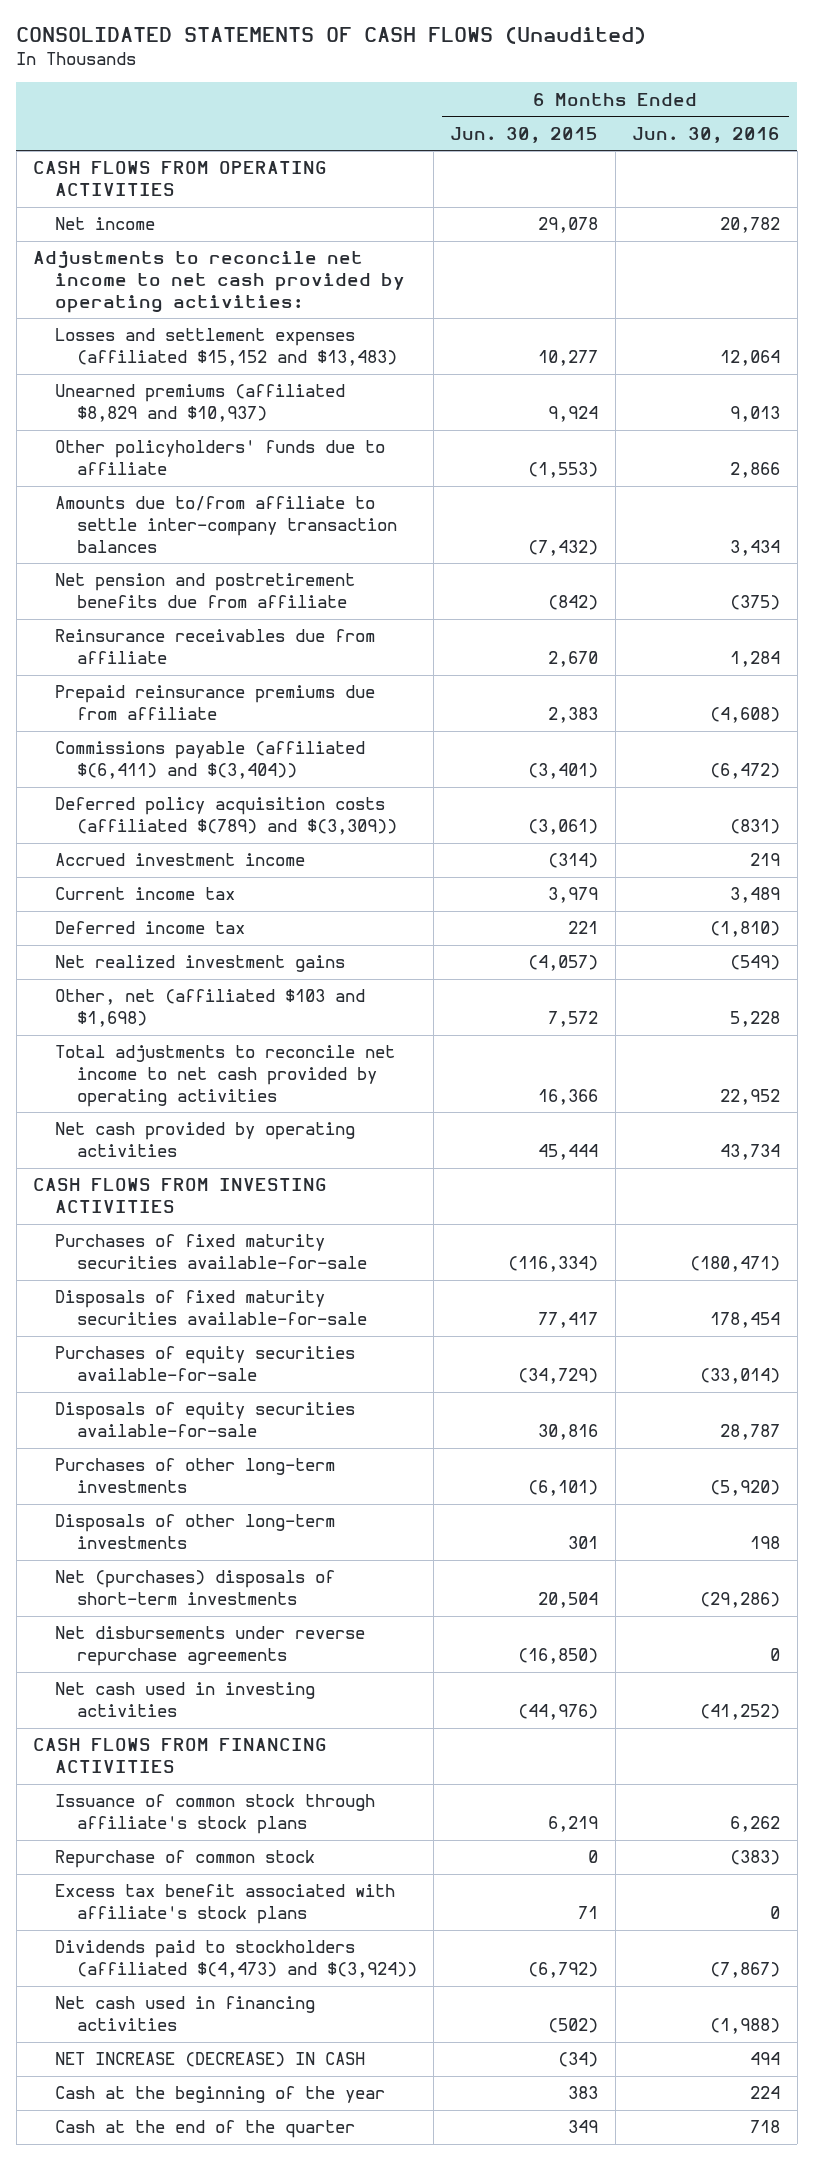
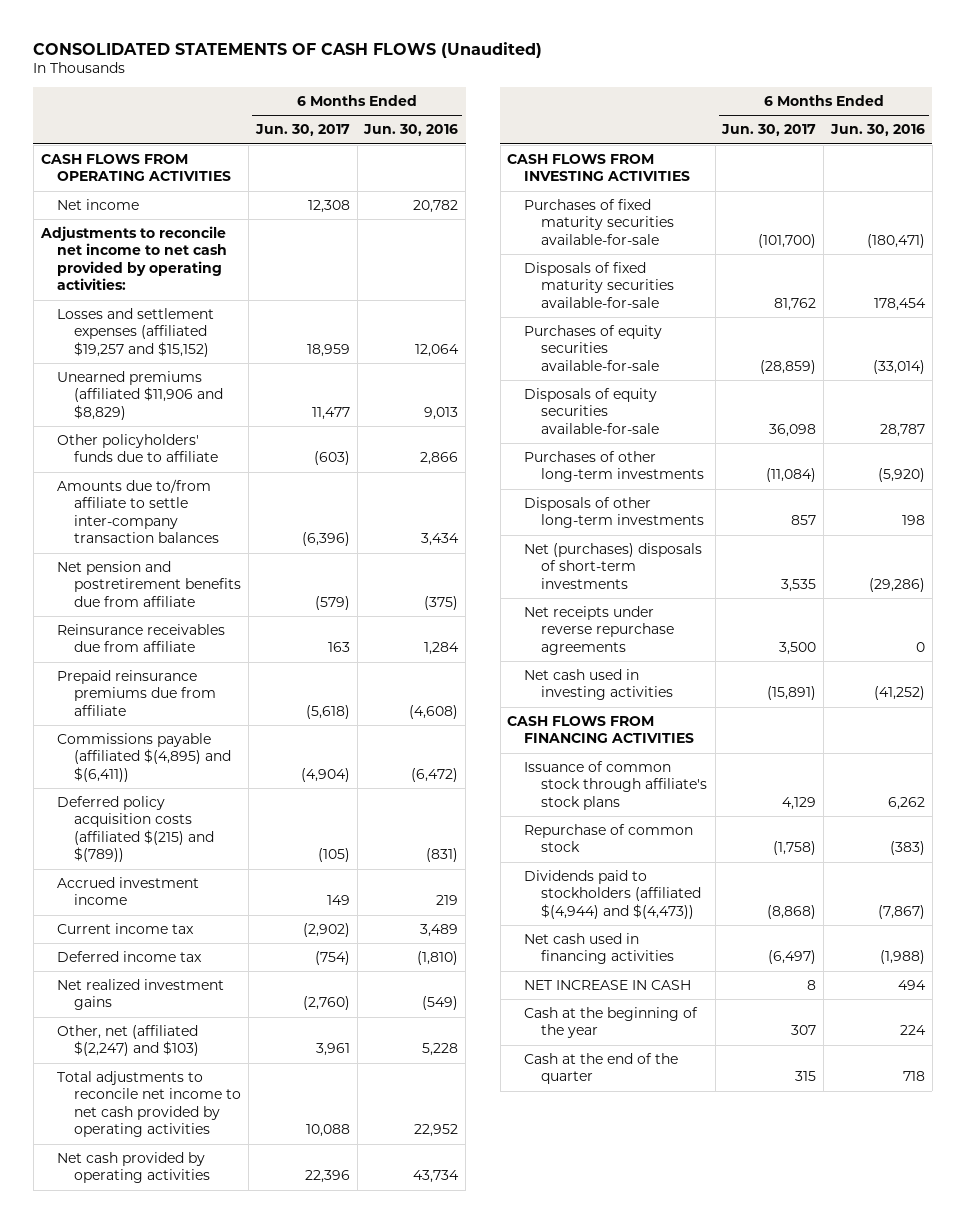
[450,126,599,143] Jun. 30, 2015 -> none
none -> [254,124,350,137] Jun. 30, 2017
[54,328,397,367] Losses and settlement expenses (affiliated $15,152 and $13,483) -> [57,307,215,357] Losses and settlement expenses (affiliated $19,257 and $15,152)
[54,384,345,423] Unearned premiums (affiliated $8,829 and $10,937) -> [57,370,223,420] Unearned premiums (affiliated $11,906 and $8,829)
[54,741,365,780] Commissions payable (affiliated $(6,411) and $(3,404)) -> [57,732,231,782] Commissions payable (affiliated $(4,895) and $(6,411))
[54,797,397,836] Deferred policy acquisition costs (affiliated $(789) and $(3,309)) -> [57,795,214,863] Deferred policy acquisition costs (affiliated $(215) and $(789))
[54,989,365,1028] Other, net (affiliated $103 and $1,698) -> [57,1024,199,1057] Other, net (affiliated $(2,247) and $103)
[54,1626,365,1667] Net disbursements under reverse repurchase agreements -> [524,605,674,655] Net receipts under reverse repurchase agreements
[54,1884,395,1925] Excess tax benefit associated with affiliate's stock plans -> none
[54,1940,417,1979] Dividends paid to stockholders (affiliated $(4,473) and $(3,924)) -> [524,869,701,919] Dividends paid to stockholders (affiliated $(4,944) and $(4,473))
[54,2052,365,2068] NET INCREASE (DECREASE) IN CASH -> [524,979,692,990] NET INCREASE IN CASH

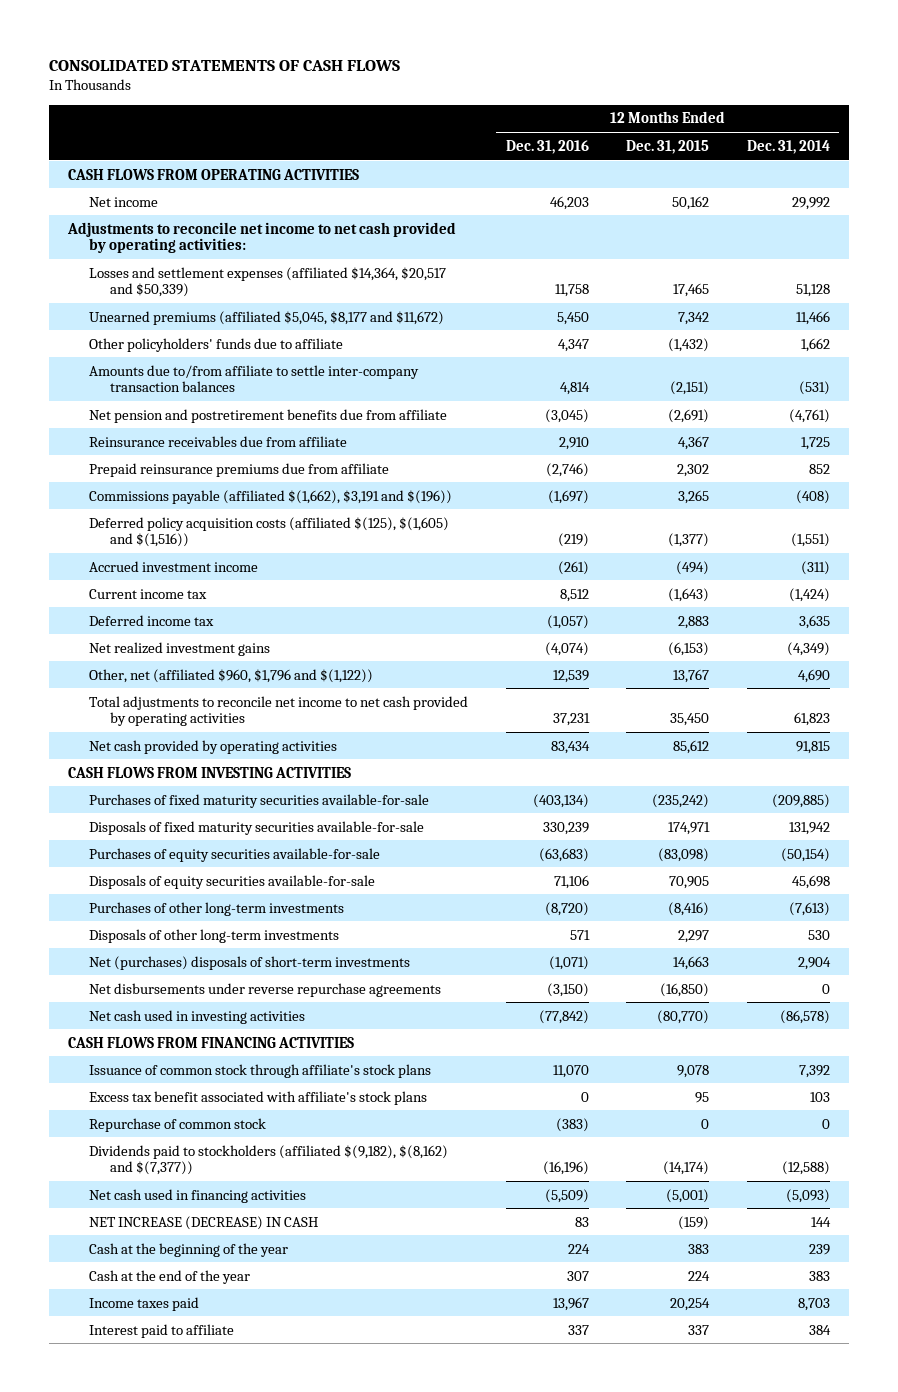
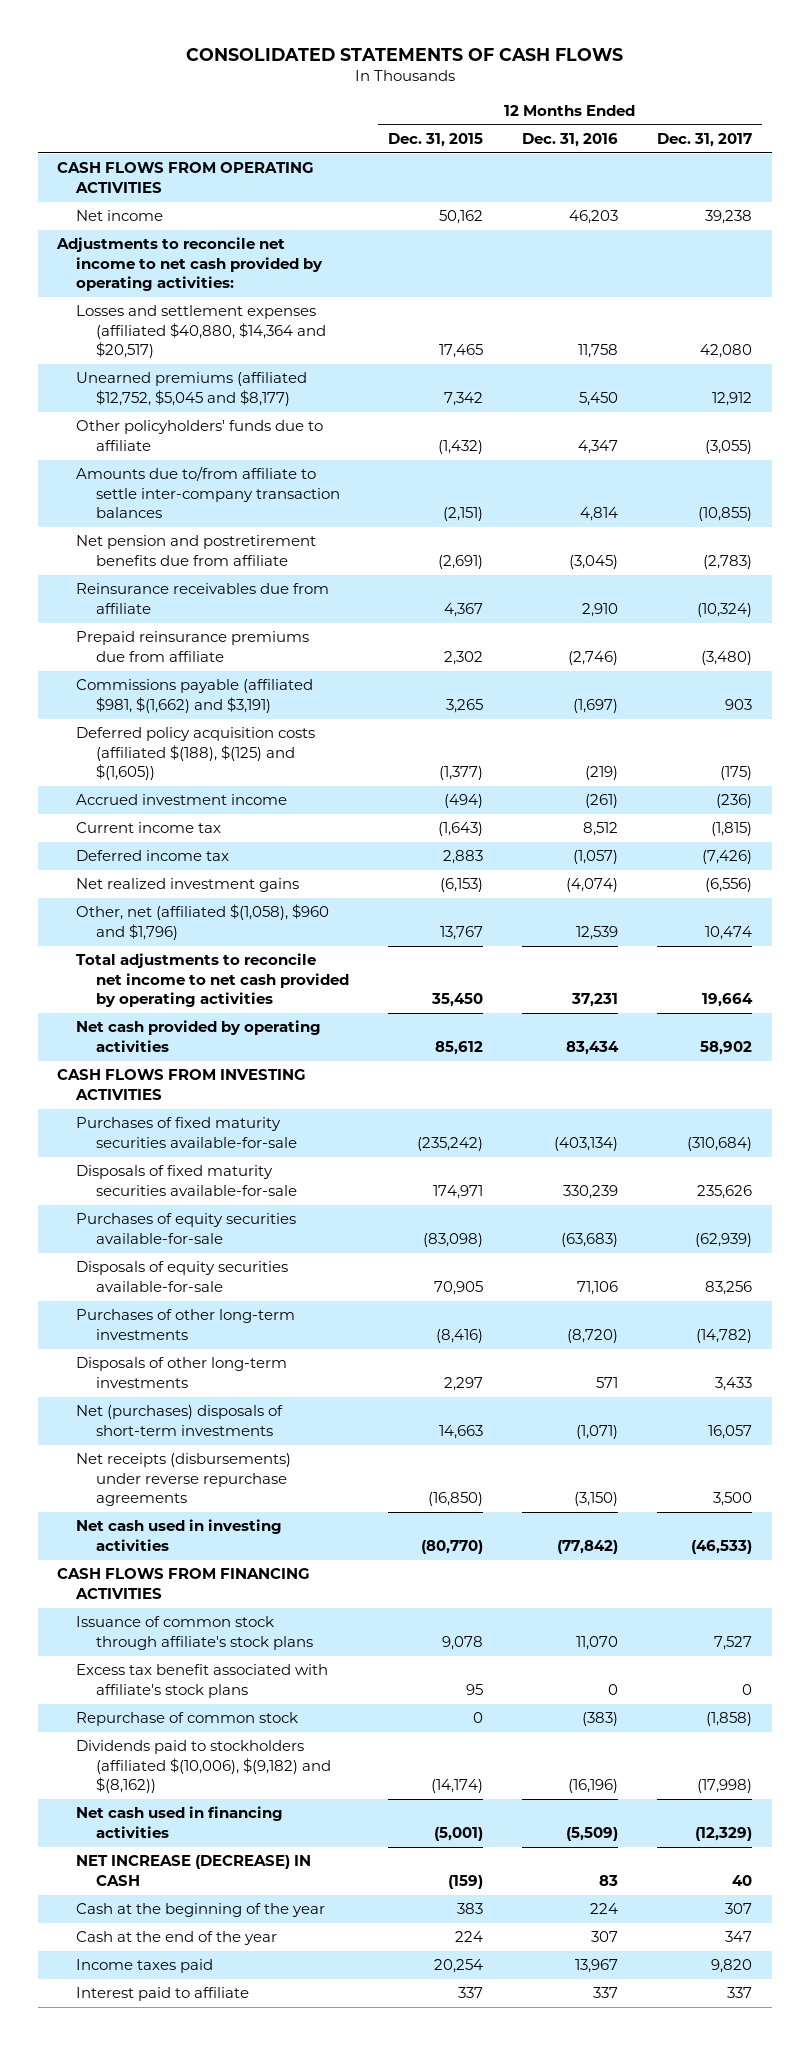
[747,139,831,154] Dec. 31, 2014 -> none
none -> [656,133,752,148] Dec. 31, 2017
[89,266,447,298] Losses and settlement expenses (affiliated $14,364, $20,517 and $50,339) -> [76,305,326,359] Losses and settlement expenses (affiliated $40,880, $14,364 and $20,517)
[89,310,445,325] Unearned premiums (affiliated $5,045, $8,177 and $11,672) -> [76,372,308,406] Unearned premiums (affiliated $12,752, $5,045 and $8,177)
[89,489,453,504] Commissions payable (affiliated $(1,662), $3,191 and $(196)) -> [76,679,314,713] Commissions payable (affiliated $981, $(1,662) and $3,191)
[89,516,450,548] Deferred policy acquisition costs (affiliated $(125), $(1,605) and $(1,516)) -> [76,727,316,781] Deferred policy acquisition costs (affiliated $(188), $(125) and $(1,605))
[89,668,374,683] Other, net (affiliated $960, $1,796 and $(1,122)) -> [76,904,330,940] Other, net (affiliated $(1,058), $960 and $1,796)
[89,982,442,997] Net disbursements under reverse repurchase agreements -> [76,1453,292,1507] Net receipts (disbursements) under reverse repurchase agreements
[89,1144,449,1176] Dividends paid to stockholders (affiliated $(9,182), $(8,162) and $(7,377)) -> [76,1740,331,1794] Dividends paid to stockholders (affiliated $(10,006), $(9,182) and $(8,162))

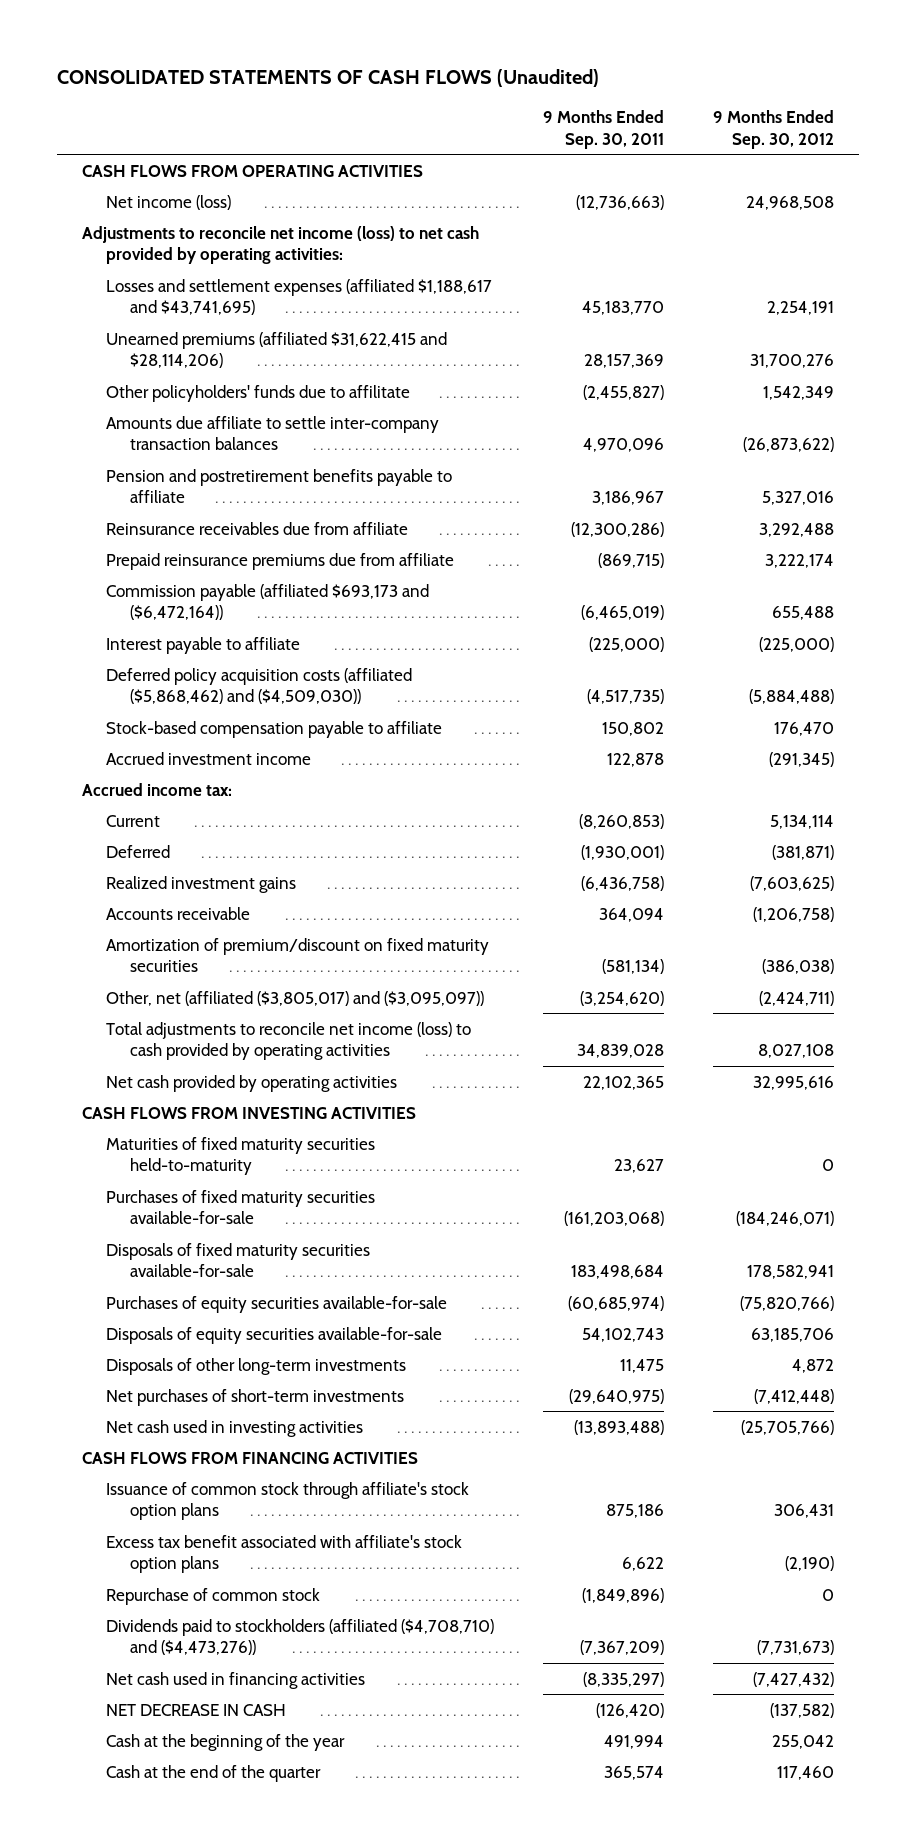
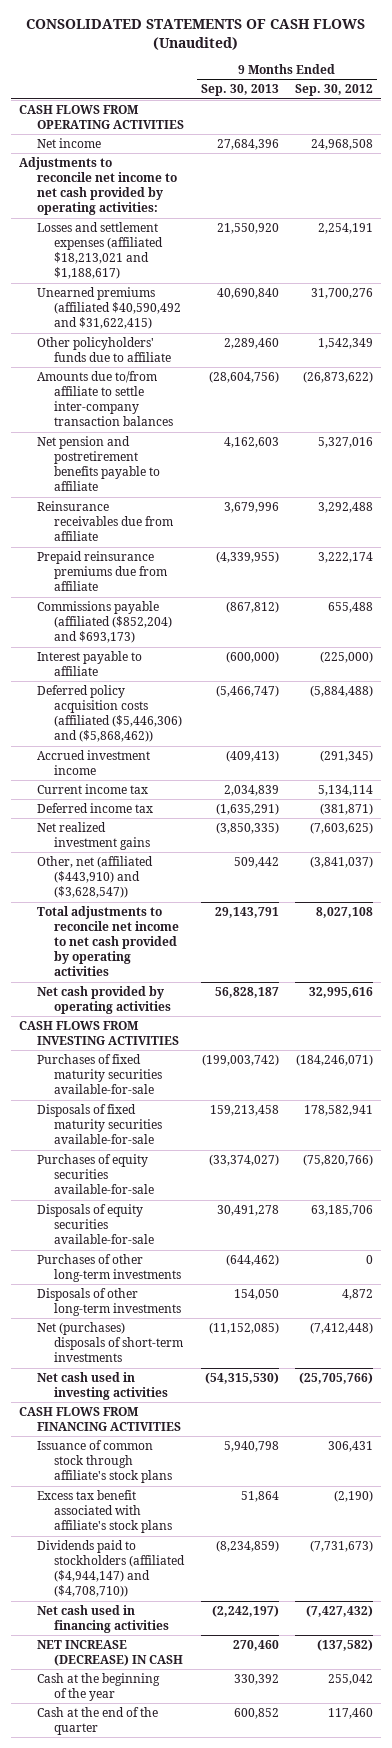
[543,109,665,149] 9 Months Ended Sep. 30, 2011 -> none
none -> [200,84,279,97] Sep. 30, 2013
[106,194,232,210] Net income (loss) -> [36,137,101,148] Net income
[81,225,479,265] Adjustments to reconcile net income (loss) to net cash provided by operating activities: -> [18,156,177,216] Adjustments to reconcile net income to net cash provided by operating activities:
[106,278,493,316] Losses and settlement expenses (affiliated $1,188,617 and $43,741,695) -> [36,221,164,280] Losses and settlement expenses (affiliated $18,213,021 and $1,188,617)
[106,331,448,369] Unearned premiums (affiliated $31,622,415 and $28,114,206) -> [36,286,182,330] Unearned premiums (affiliated $40,590,492 and $31,622,415)
[106,384,411,402] Other policyholders' funds due to affilitate -> [36,336,172,363] Other policyholders' funds due to affiliate
[106,415,440,451] Amounts due affiliate to settle inter-company transaction balances -> [36,370,174,427] Amounts due to/from affiliate to settle inter-company transaction balances
[106,468,453,504] Pension and postretirement benefits payable to affiliate -> [36,435,161,492] Net pension and postretirement benefits payable to affiliate
[106,583,430,621] Commission payable (affiliated $693,173 and ($6,472,164)) -> [36,600,173,644] Commissions payable (affiliated ($852,204) and $693,173)
[106,720,443,738] Stock-based compensation payable to affiliate -> none
[106,667,413,705] Deferred policy acquisition costs (affiliated ($5,868,462) and ($4,509,030)) -> [36,684,183,743] Deferred policy acquisition costs (affiliated ($5,446,306) and ($5,868,462))
[81,782,232,796] Accrued income tax: -> none
[106,906,251,920] Accounts receivable -> none
[106,937,490,973] Amortization of premium/discount on fixed maturity securities -> none
[106,990,485,1006] Other, net (affiliated ($3,805,017) and ($3,095,097)) -> none
[106,814,161,827] Current -> [36,783,148,794] Current income tax
[106,844,171,858] Deferred -> [36,802,153,813] Deferred income tax
[106,875,297,893] Realized investment gains -> [36,821,151,851] Net realized investment gains
none -> [36,855,153,899] Other, net (affiliated ($443,910) and ($3,628,547))
[106,1021,472,1061] Total adjustments to reconcile net income (loss) to cash provided by operating activities -> [36,905,180,977] Total adjustments to reconcile net income to net cash provided by operating activities
[106,1136,376,1176] Maturities of fixed maturity securities held-to-maturity -> none
none -> [36,1253,182,1283] Purchases of other long-term investments
[106,1388,405,1406] Net purchases of short-term investments -> [36,1321,184,1363] Net (purchases) disposals of short-term investments
[106,1587,321,1605] Repurchase of common stock -> none
[106,1481,470,1521] Issuance of common stock through affiliate's stock option plans -> [36,1439,173,1484] Issuance of common stock through affiliate's stock plans
[106,1534,463,1574] Excess tax benefit associated with affiliate's stock option plans -> [36,1489,173,1534] Excess tax benefit associated with affiliate's stock plans
[106,1618,495,1656] Dividends paid to stockholders (affiliated ($4,708,710) and ($4,473,276)) -> [36,1539,186,1598] Dividends paid to stockholders (affiliated ($4,944,147) and ($4,708,710))
[106,1703,287,1716] NET DECREASE IN CASH -> [36,1639,184,1667] NET INCREASE (DECREASE) IN CASH

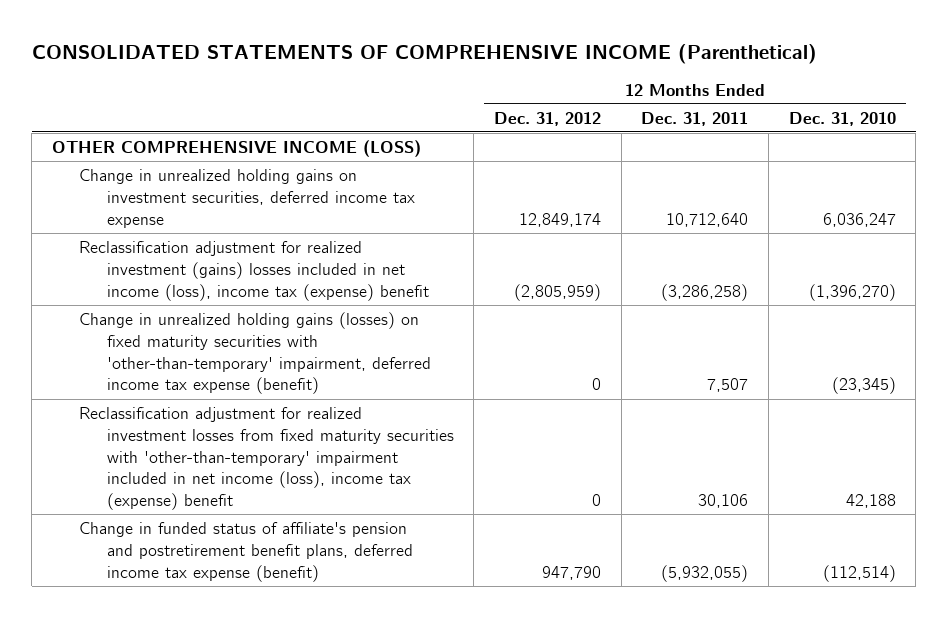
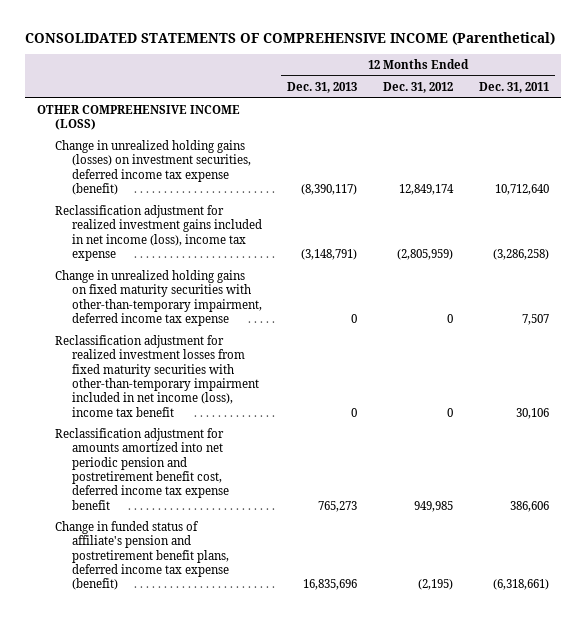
[788,111,896,126] Dec. 31, 2010 -> none
none -> [287,81,358,93] Dec. 31, 2013
[79,168,415,228] Change in unrealized holding gains on investment securities, deferred income tax expense -> [54,140,251,196] Change in unrealized holding gains (losses) on investment securities, deferred income tax expense (benefit)
[79,240,429,301] Reclassification adjustment for realized investment (gains) losses included in net income (loss), income tax (expense) benefit -> [54,205,262,262] Reclassification adjustment for realized investment gains included in net income (loss), income tax expense
[79,311,431,395] Change in unrealized holding gains (losses) on fixed maturity securities with 'other-than-temporary' impairment, deferred income tax expense (benefit) -> [54,270,262,327] Change in unrealized holding gains on fixed maturity securities with other-than-temporary impairment, deferred income tax expense
[79,406,454,511] Reclassification adjustment for realized investment losses from fixed maturity securities with 'other-than-temporary' impairment included in net income (loss), income tax (expense) benefit -> [54,335,259,417] Reclassification adjustment for realized investment losses from fixed maturity securities with other-than-temporary impairment included in net income (loss), income tax benefit
none -> [54,428,229,510] Reclassification adjustment for amounts amortized into net periodic pension and postretirement benefit cost, deferred income tax expense benefit
[542,565,602,580] 947,790 -> [418,579,454,591] (2,195)
[661,564,749,582] (5,932,055) -> [492,579,549,591] (6,318,661)

